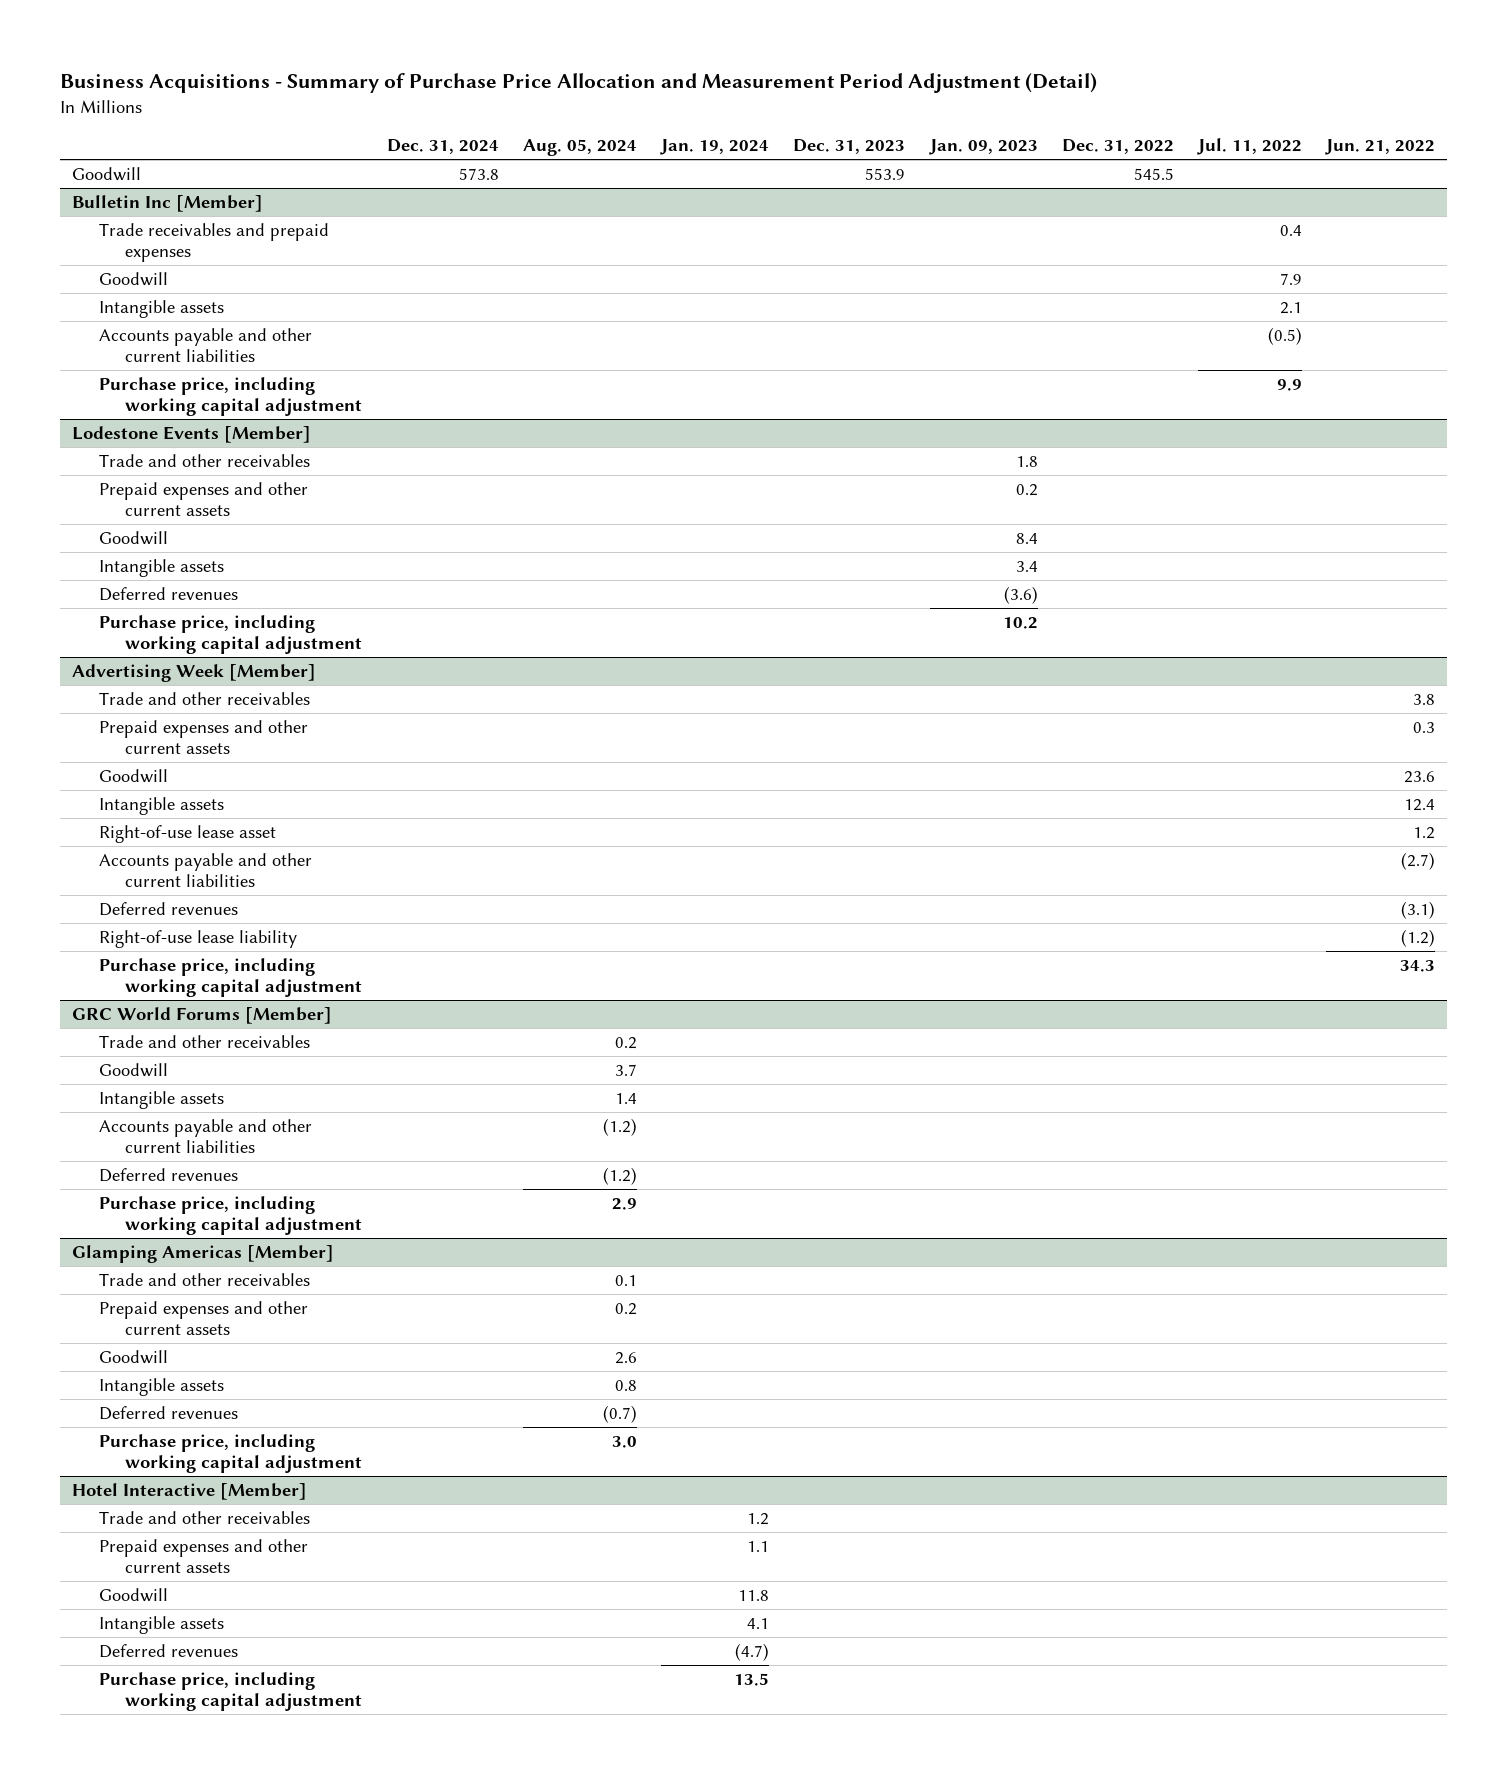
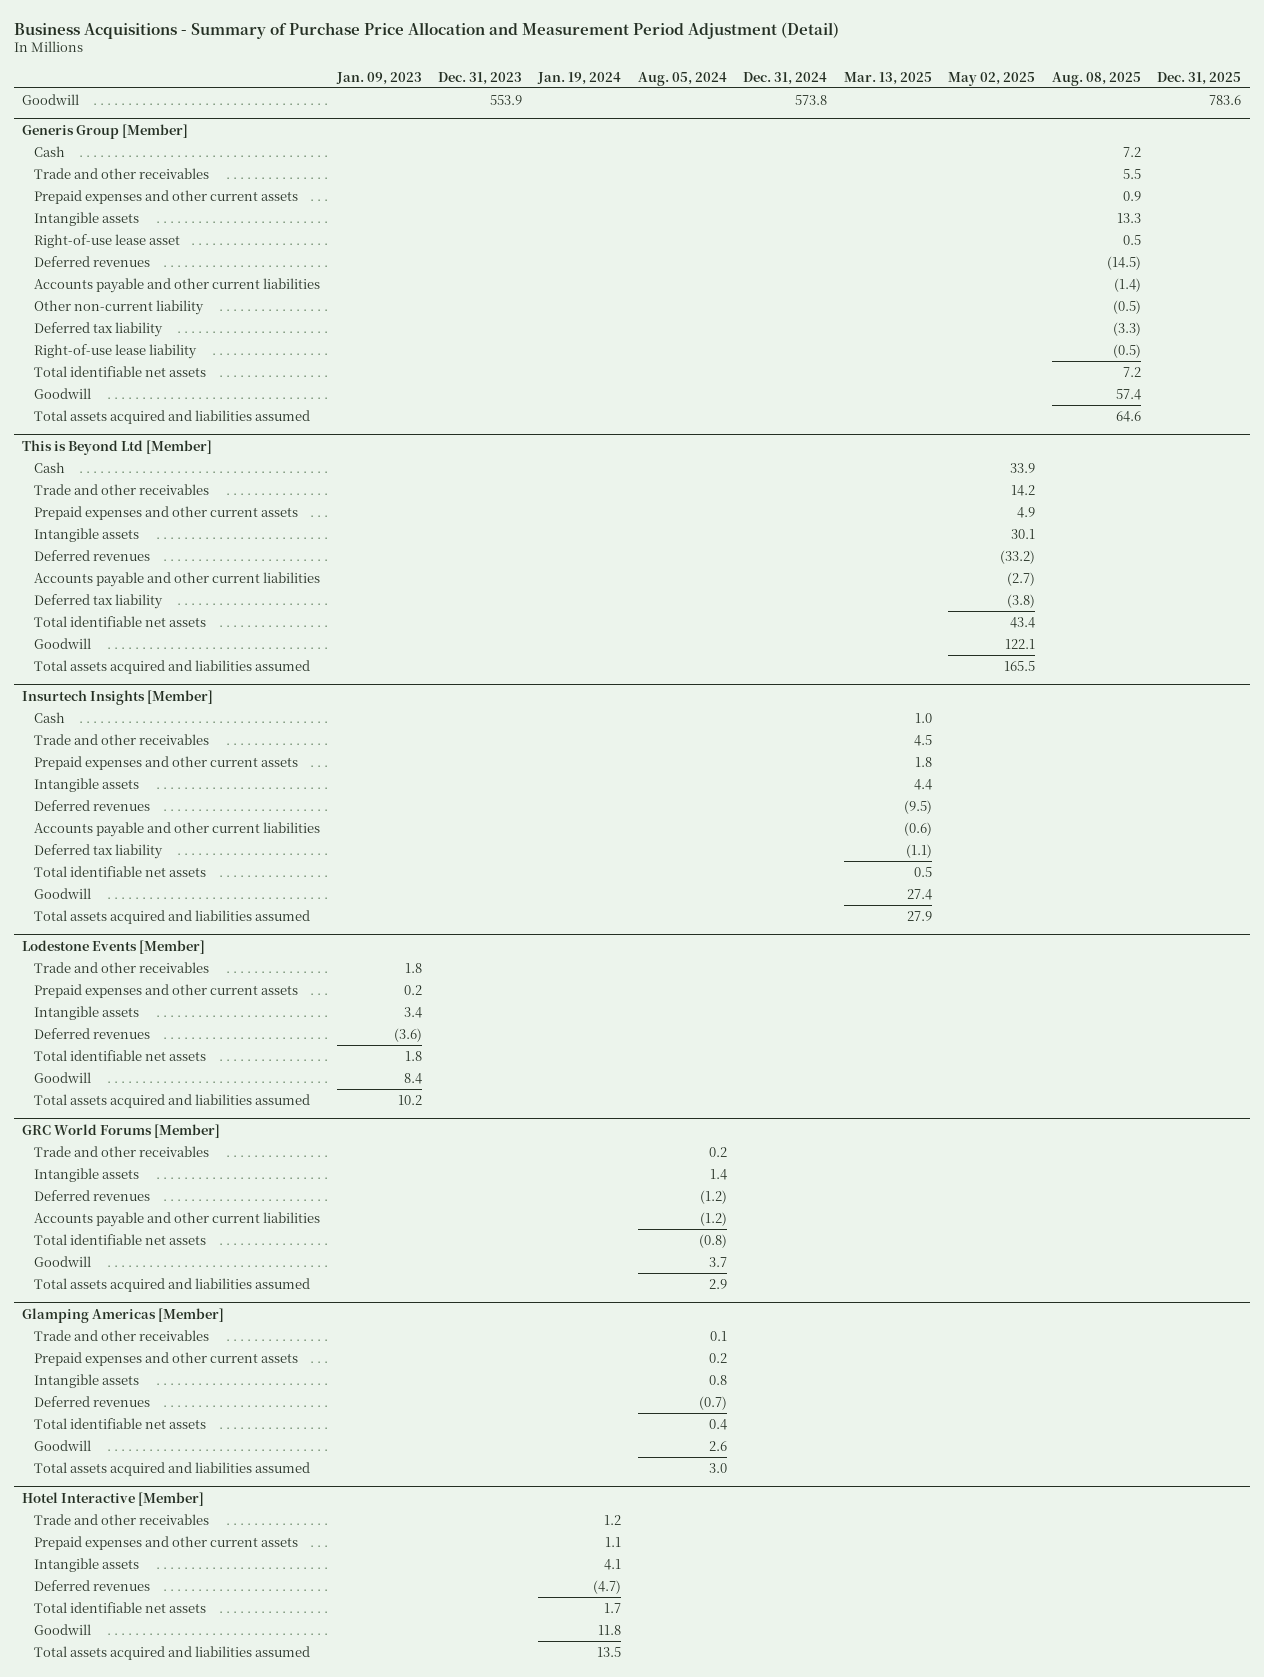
[1061,139,1174,155] Dec. 31, 2022 -> none
[1197,138,1303,156] Jul. 11, 2022 -> none
[1325,139,1436,156] Jun. 21, 2022 -> none
none -> [843,71,932,85] Mar. 13, 2025
none -> [948,71,1036,86] May 02, 2025
none -> [1051,71,1141,86] Aug. 08, 2025
none -> [1157,71,1242,85] Dec. 31, 2025
[71,195,263,213] Bulletin Inc [Member] -> none
[98,223,329,263] Trade receivables and prepaid expenses -> none
[98,272,168,287] Goodwill -> none
[98,300,224,319] Intangible assets -> none
[98,328,312,363] Accounts payable and other current liabilities -> none
[98,377,363,417] Purchase price, including working capital adjustment -> none
none -> [22,123,189,139] Generis Group [Member]
none -> [34,145,66,157] Cash
none -> [34,167,210,179] Trade and other receivables
none -> [34,189,299,204] Prepaid expenses and other current assets
none -> [34,211,140,226] Intangible assets
none -> [34,233,181,248] Right-of-use lease asset
none -> [34,255,151,267] Deferred revenues
none -> [34,277,321,293] Accounts payable and other current liabilities
none -> [34,299,205,315] Other non-current liability
none -> [34,321,164,337] Deferred tax liability
none -> [34,343,198,359] Right-of-use lease liability
none -> [34,365,207,377] Total identifiable net assets
none -> [34,387,92,399] Goodwill
none -> [34,409,311,424] Total assets acquired and liabilities assumed
none -> [22,439,213,455] This is Beyond Ltd [Member]
none -> [34,461,66,473] Cash
none -> [34,483,210,495] Trade and other receivables
none -> [34,505,299,520] Prepaid expenses and other current assets
none -> [34,527,140,542] Intangible assets
none -> [34,549,151,561] Deferred revenues
none -> [34,571,321,587] Accounts payable and other current liabilities
none -> [34,593,164,609] Deferred tax liability
none -> [34,615,207,627] Total identifiable net assets
none -> [34,637,92,649] Goodwill
none -> [34,659,311,674] Total assets acquired and liabilities assumed
none -> [22,689,214,705] Insurtech Insights [Member]
none -> [34,711,66,723] Cash
none -> [34,733,210,745] Trade and other receivables
none -> [34,755,299,770] Prepaid expenses and other current assets
none -> [34,777,140,792] Intangible assets
none -> [34,799,151,811] Deferred revenues
none -> [34,821,321,837] Accounts payable and other current liabilities
none -> [34,843,164,859] Deferred tax liability
none -> [34,865,207,877] Total identifiable net assets
none -> [34,887,92,899] Goodwill
none -> [34,909,311,924] Total assets acquired and liabilities assumed
[71,664,316,683] Advertising Week [Member] -> none
[98,692,310,706] Trade and other receivables -> none
[98,720,308,755] Prepaid expenses and other current assets -> none
[98,769,168,784] Goodwill -> none
[98,797,224,816] Intangible assets -> none
[98,825,276,844] Right-of-use lease asset -> none
[98,853,312,888] Accounts payable and other current liabilities -> none
[98,902,238,917] Deferred revenues -> none
[98,930,297,949] Right-of-use lease liability -> none
[98,958,363,998] Purchase price, including working capital adjustment -> none
none -> [34,1049,207,1061] Total identifiable net assets
[98,531,168,546] Goodwill -> [34,1071,92,1083] Goodwill
[98,615,363,655] Purchase price, including working capital adjustment -> [34,1093,311,1108] Total assets acquired and liabilities assumed
[98,1119,312,1154] Accounts payable and other current liabilities -> [34,1211,321,1227] Accounts payable and other current liabilities
none -> [34,1233,207,1245] Total identifiable net assets
[98,1063,168,1078] Goodwill -> [34,1255,92,1267] Goodwill
[98,1196,363,1236] Purchase price, including working capital adjustment -> [34,1277,311,1292] Total assets acquired and liabilities assumed
none -> [34,1417,207,1429] Total identifiable net assets
[98,1350,168,1365] Goodwill -> [34,1439,92,1451] Goodwill
[98,1434,363,1474] Purchase price, including working capital adjustment -> [34,1461,311,1476] Total assets acquired and liabilities assumed
none -> [34,1601,207,1613] Total identifiable net assets
[98,1588,168,1603] Goodwill -> [34,1623,92,1635] Goodwill
[98,1672,363,1712] Purchase price, including working capital adjustment -> [34,1645,311,1660] Total assets acquired and liabilities assumed

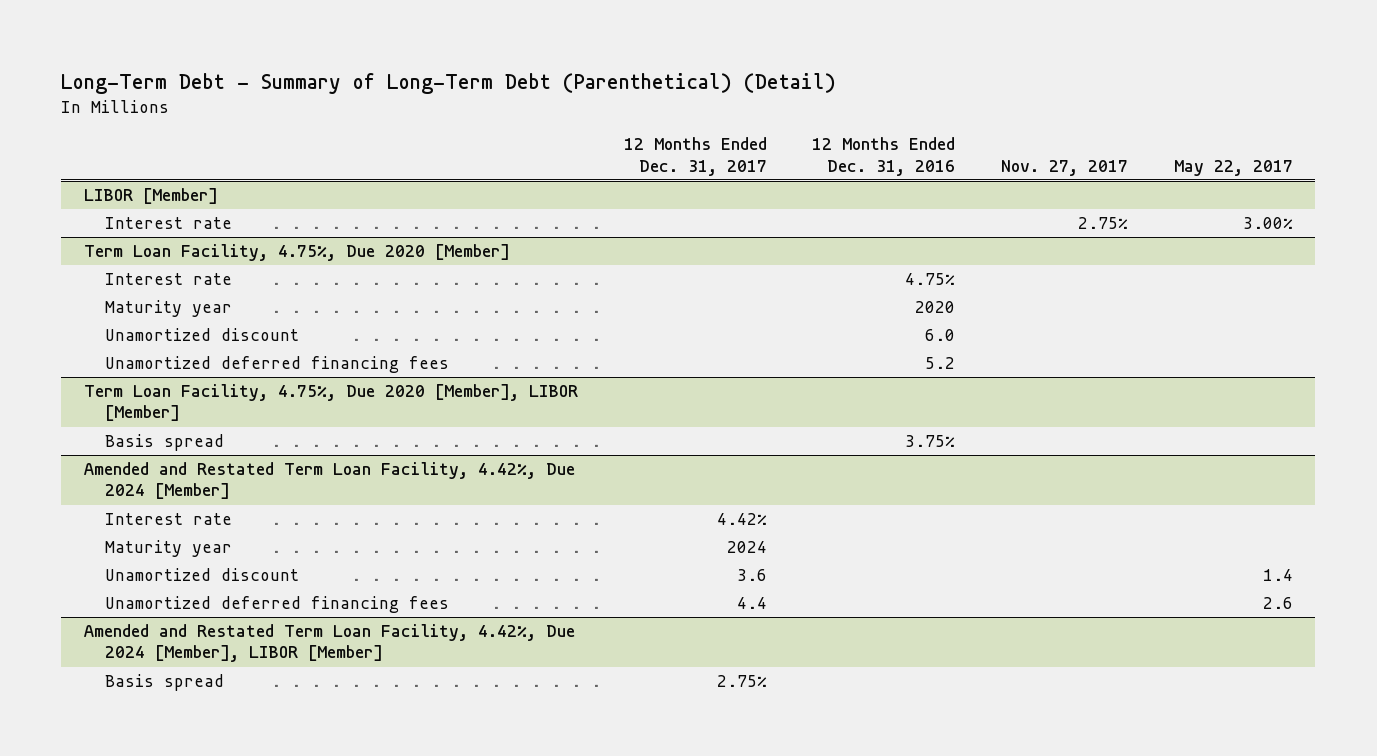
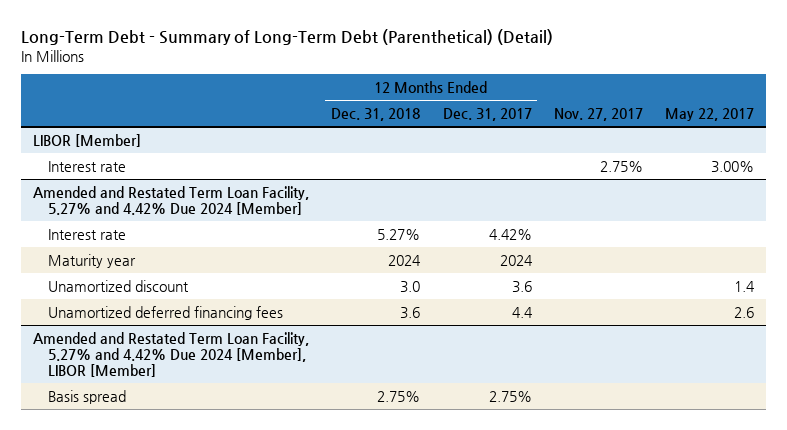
[812,137,956,176] 12 Months Ended Dec. 31, 2016 -> none
none -> [331,107,421,121] Dec. 31, 2018
[84,244,511,262] Term Loan Facility, 4.75%, Due 2020 [Member] -> none
[105,273,233,286] Interest rate -> none
[105,300,233,318] Maturity year -> none
[105,328,300,342] Unamortized discount -> none
[105,356,450,374] Unamortized deferred financing fees -> none
[84,384,579,422] Term Loan Facility, 4.75%, Due 2020 [Member], LIBOR [Member] -> none
[105,434,225,452] Basis spread -> none
[84,462,576,500] Amended and Restated Term Loan Facility, 4.42%, Due 2024 [Member] -> [32,185,309,215] Amended and Restated Term Loan Facility, 5.27% and 4.42% Due 2024 [Member]
[84,624,576,663] Amended and Restated Term Loan Facility, 4.42%, Due 2024 [Member], LIBOR [Member] -> [32,331,309,378] Amended and Restated Term Loan Facility, 5.27% and 4.42% Due 2024 [Member], LIBOR [Member]

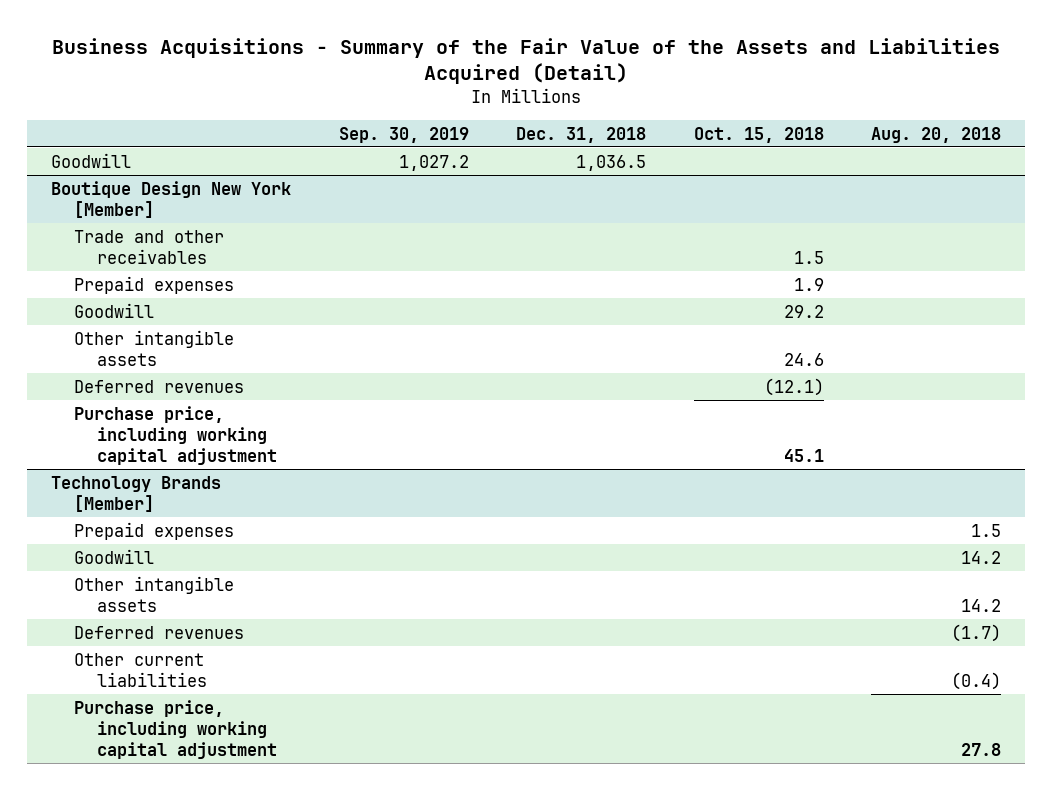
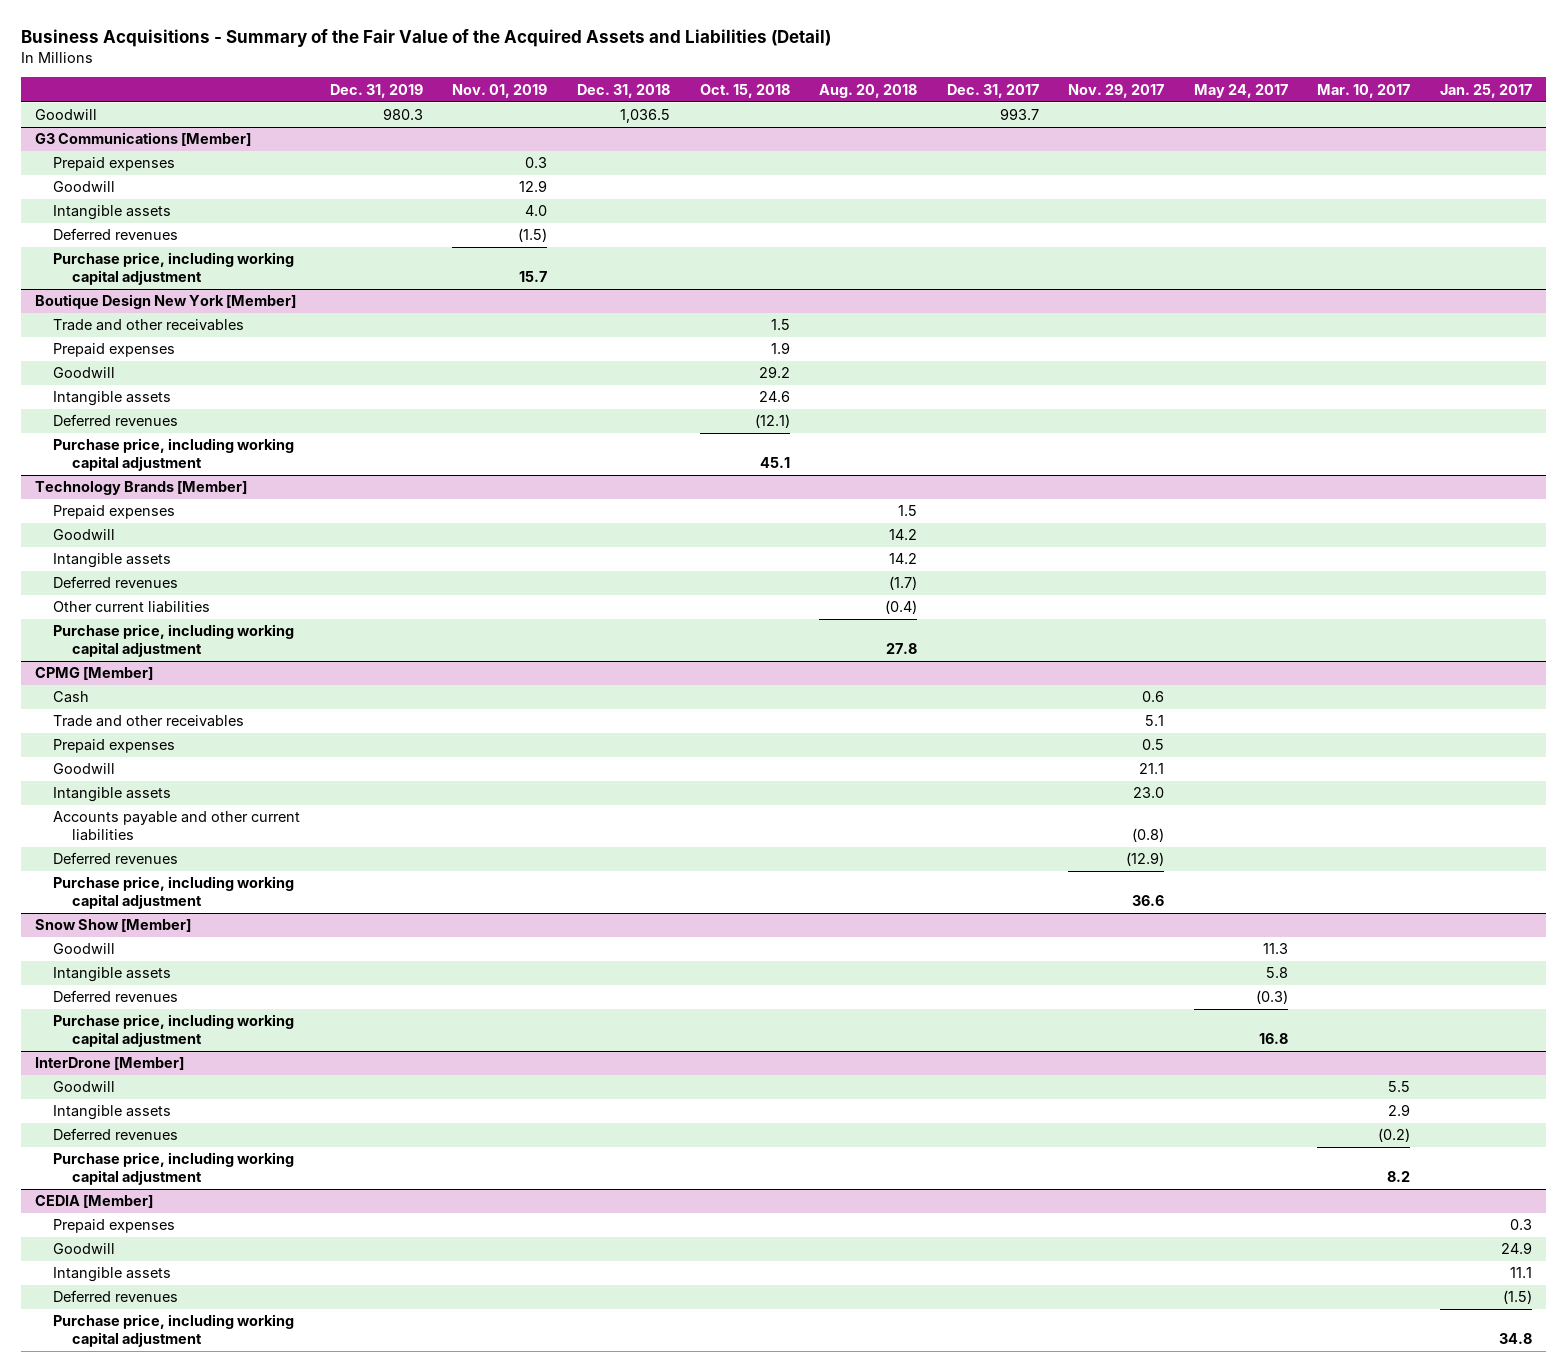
[52,37,1001,84] Business Acquisitions - Summary of the Fair Value of the Assets and Liabilities Acquired (Detail) -> [20,29,831,48] Business Acquisitions - Summary of the Fair Value of the Acquired Assets and Liabilities (Detail)
[338,126,469,143] Sep. 30, 2019 -> none
none -> [329,83,423,98] Dec. 31, 2019
none -> [452,83,548,98] Nov. 01, 2019
none -> [946,83,1039,98] Dec. 31, 2017
none -> [1068,83,1165,98] Nov. 29, 2017
none -> [1193,83,1288,98] May 24, 2017
none -> [1317,83,1411,98] Mar. 10, 2017
none -> [1439,83,1532,98] Jan. 25, 2017
none -> [35,132,252,147] G3 Communications [Member]
none -> [53,157,176,172] Prepaid expenses
none -> [53,181,116,193] Goodwill
none -> [53,205,172,221] Intangible assets
none -> [53,228,179,241] Deferred revenues
none -> [53,252,295,286] Purchase price, including working capital adjustment
[74,329,235,366] Other intangible assets -> [53,391,172,407] Intangible assets
[74,575,235,612] Other intangible assets -> [53,553,172,569] Intangible assets
none -> [35,667,154,681] CPMG [Member]
none -> [53,691,90,704] Cash
none -> [53,715,245,728] Trade and other receivables
none -> [53,739,176,754] Prepaid expenses
none -> [53,763,116,775] Goodwill
none -> [53,787,172,803] Intangible assets
none -> [53,811,301,842] Accounts payable and other current liabilities
none -> [53,852,179,865] Deferred revenues
none -> [53,876,295,910] Purchase price, including working capital adjustment
none -> [35,919,192,933] Snow Show [Member]
none -> [53,943,116,955] Goodwill
none -> [53,967,172,983] Intangible assets
none -> [53,990,179,1003] Deferred revenues
none -> [53,1014,295,1048] Purchase price, including working capital adjustment
none -> [35,1057,185,1071] InterDrone [Member]
none -> [53,1081,116,1093] Goodwill
none -> [53,1105,172,1121] Intangible assets
none -> [53,1128,179,1141] Deferred revenues
none -> [53,1152,295,1186] Purchase price, including working capital adjustment
none -> [35,1195,154,1209] CEDIA [Member]
none -> [53,1219,176,1234] Prepaid expenses
none -> [53,1243,116,1255] Goodwill
none -> [53,1267,172,1283] Intangible assets
none -> [53,1290,179,1303] Deferred revenues
none -> [53,1314,295,1348] Purchase price, including working capital adjustment

